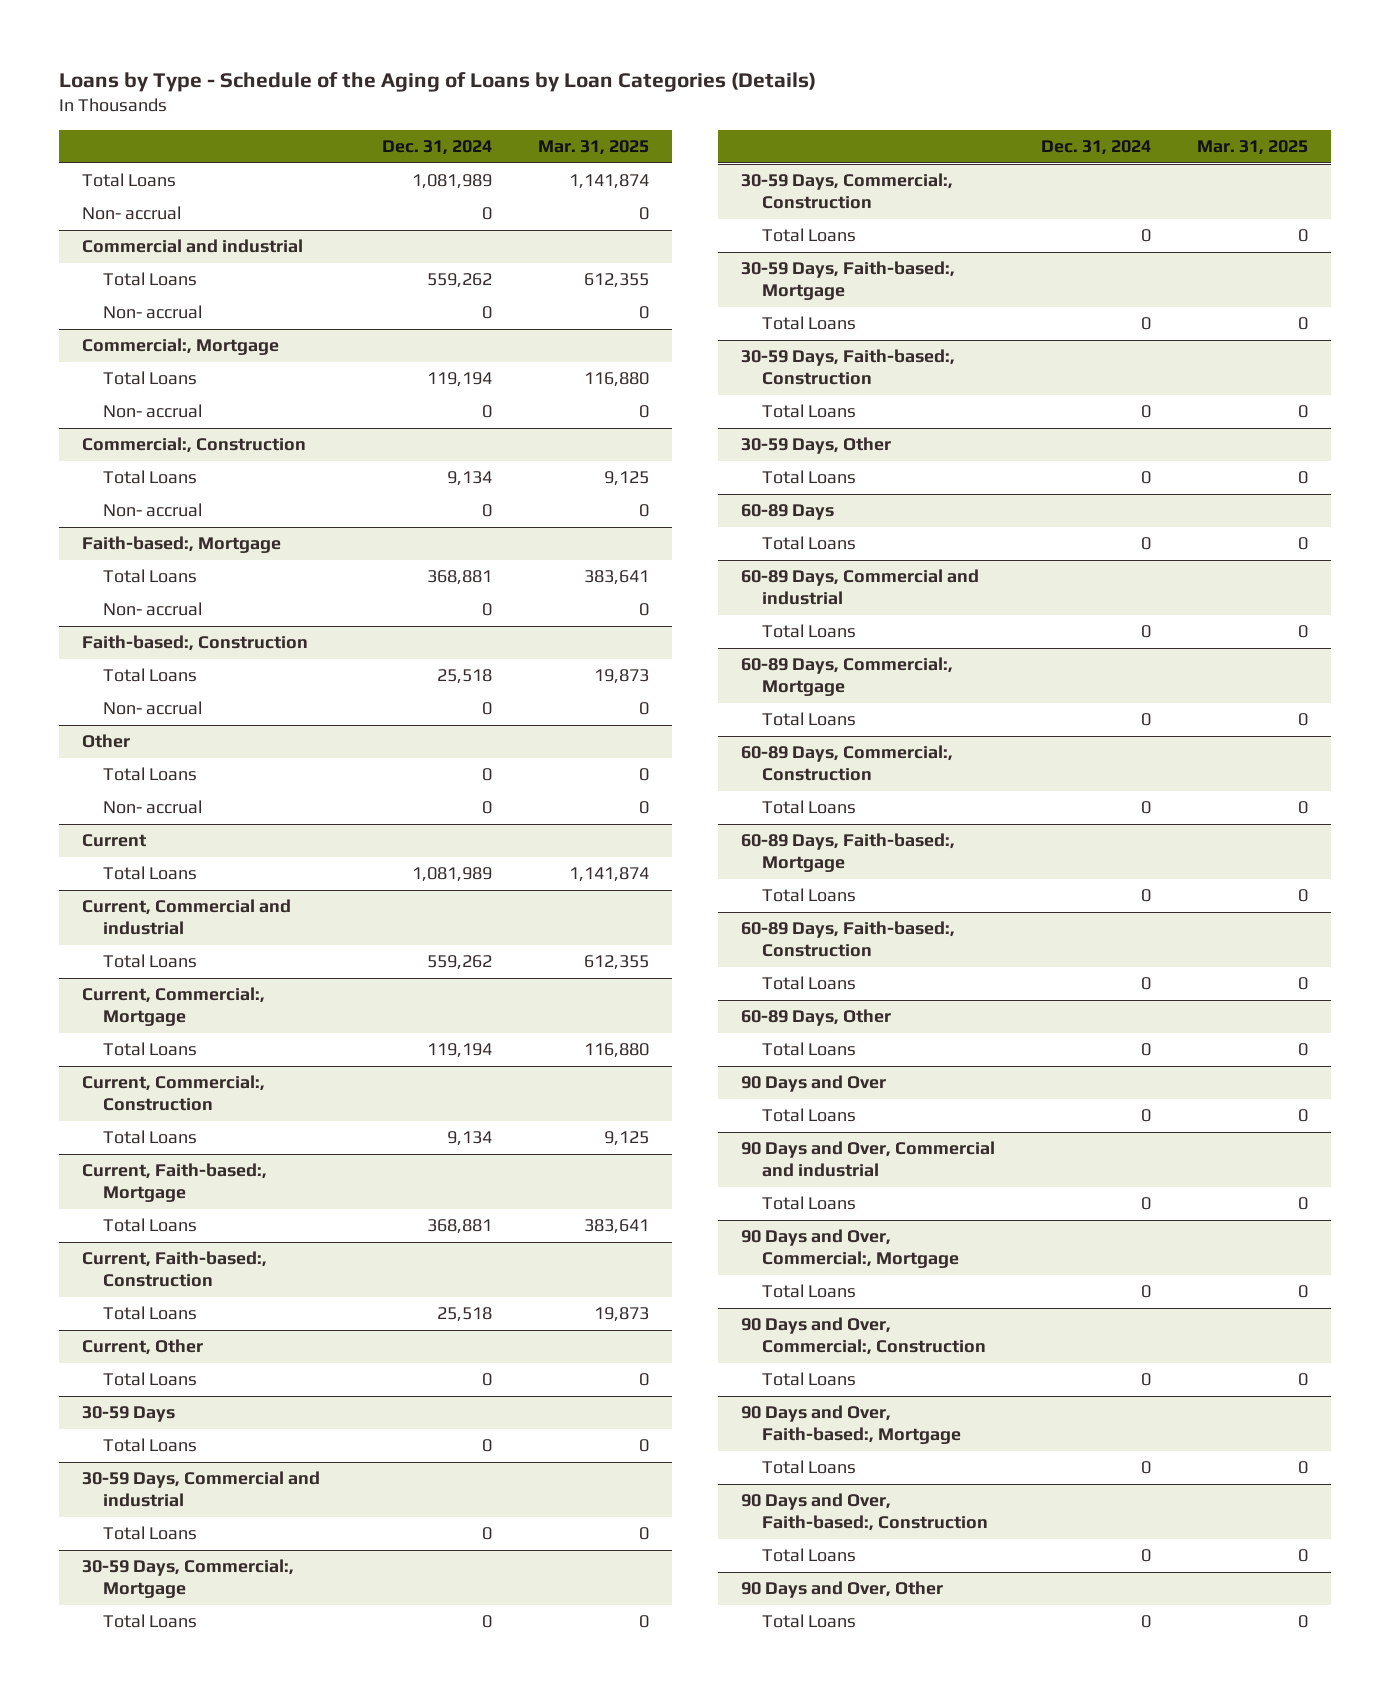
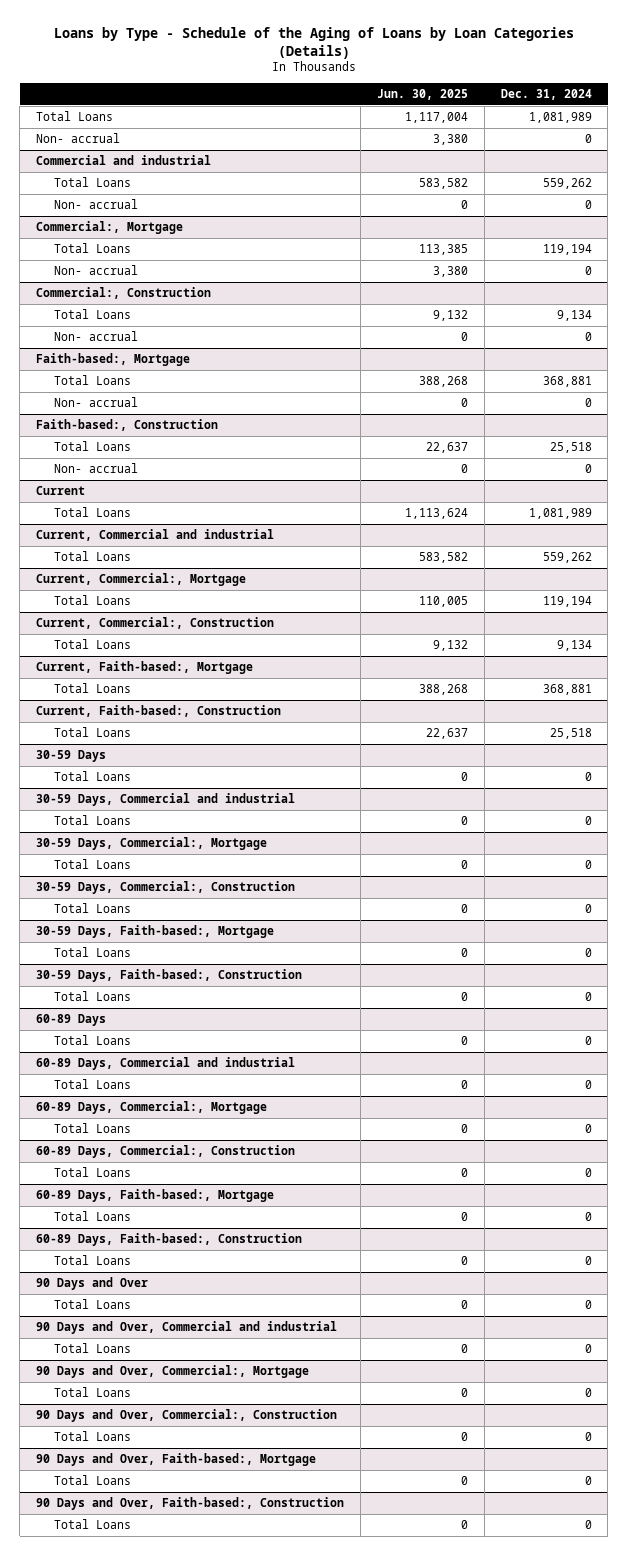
[538,140,650,156] Mar. 31, 2025 -> none
none -> [376,88,468,100] Jun. 30, 2025
[81,734,130,749] Other -> none
[103,767,198,782] Total Loans -> none
[103,800,203,815] Non- accrual -> none
[81,1339,203,1356] Current, Other -> none
[103,1372,198,1387] Total Loans -> none
[740,437,891,455] 30-59 Days, Other -> none
[761,470,856,485] Total Loans -> none
[740,1009,891,1027] 60-89 Days, Other -> none
[761,1042,856,1057] Total Loans -> none
[740,1581,943,1599] 90 Days and Over, Other -> none
[761,1614,856,1629] Total Loans -> none

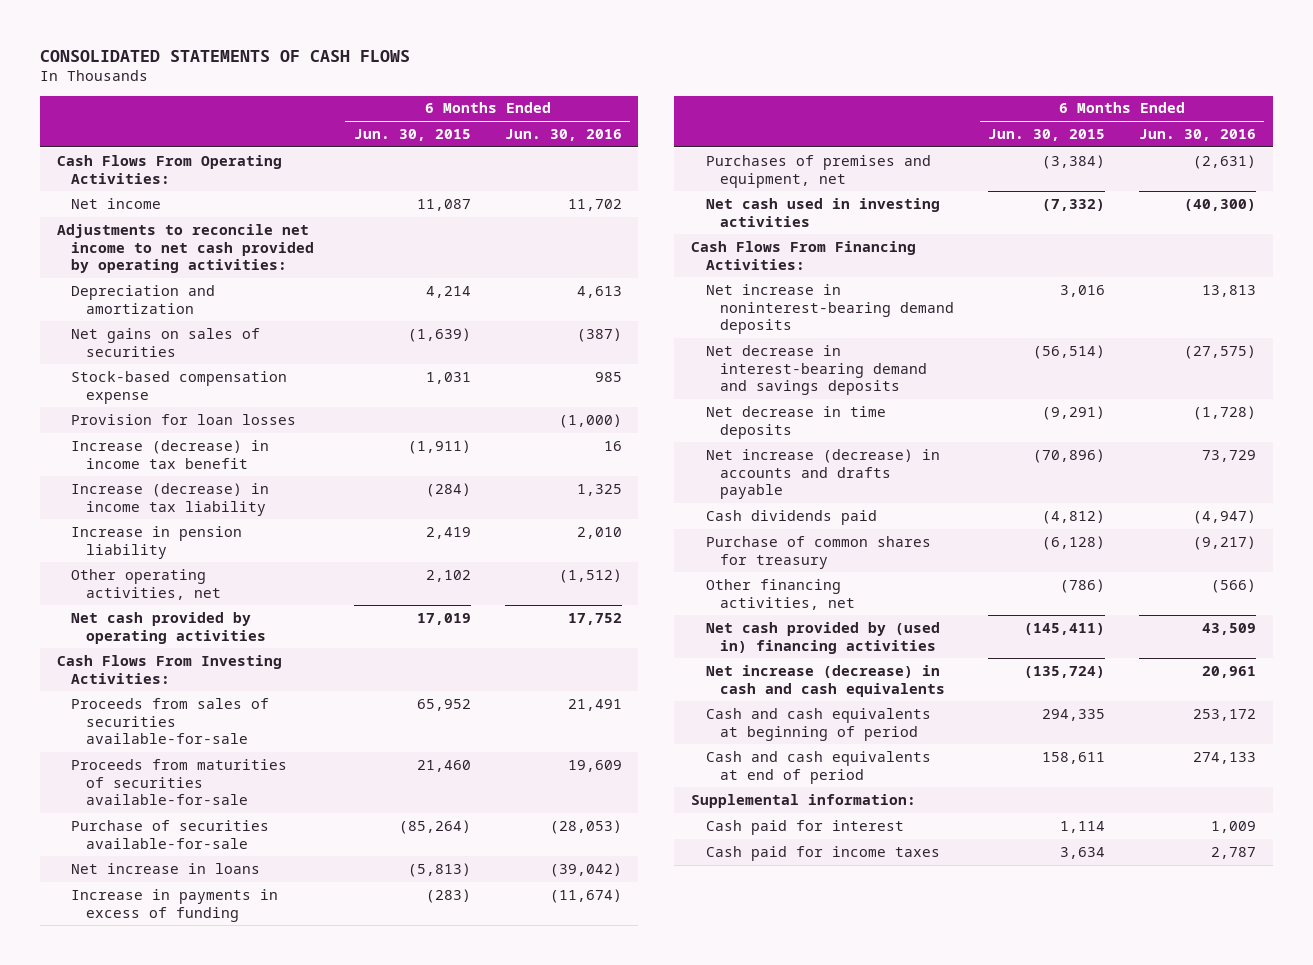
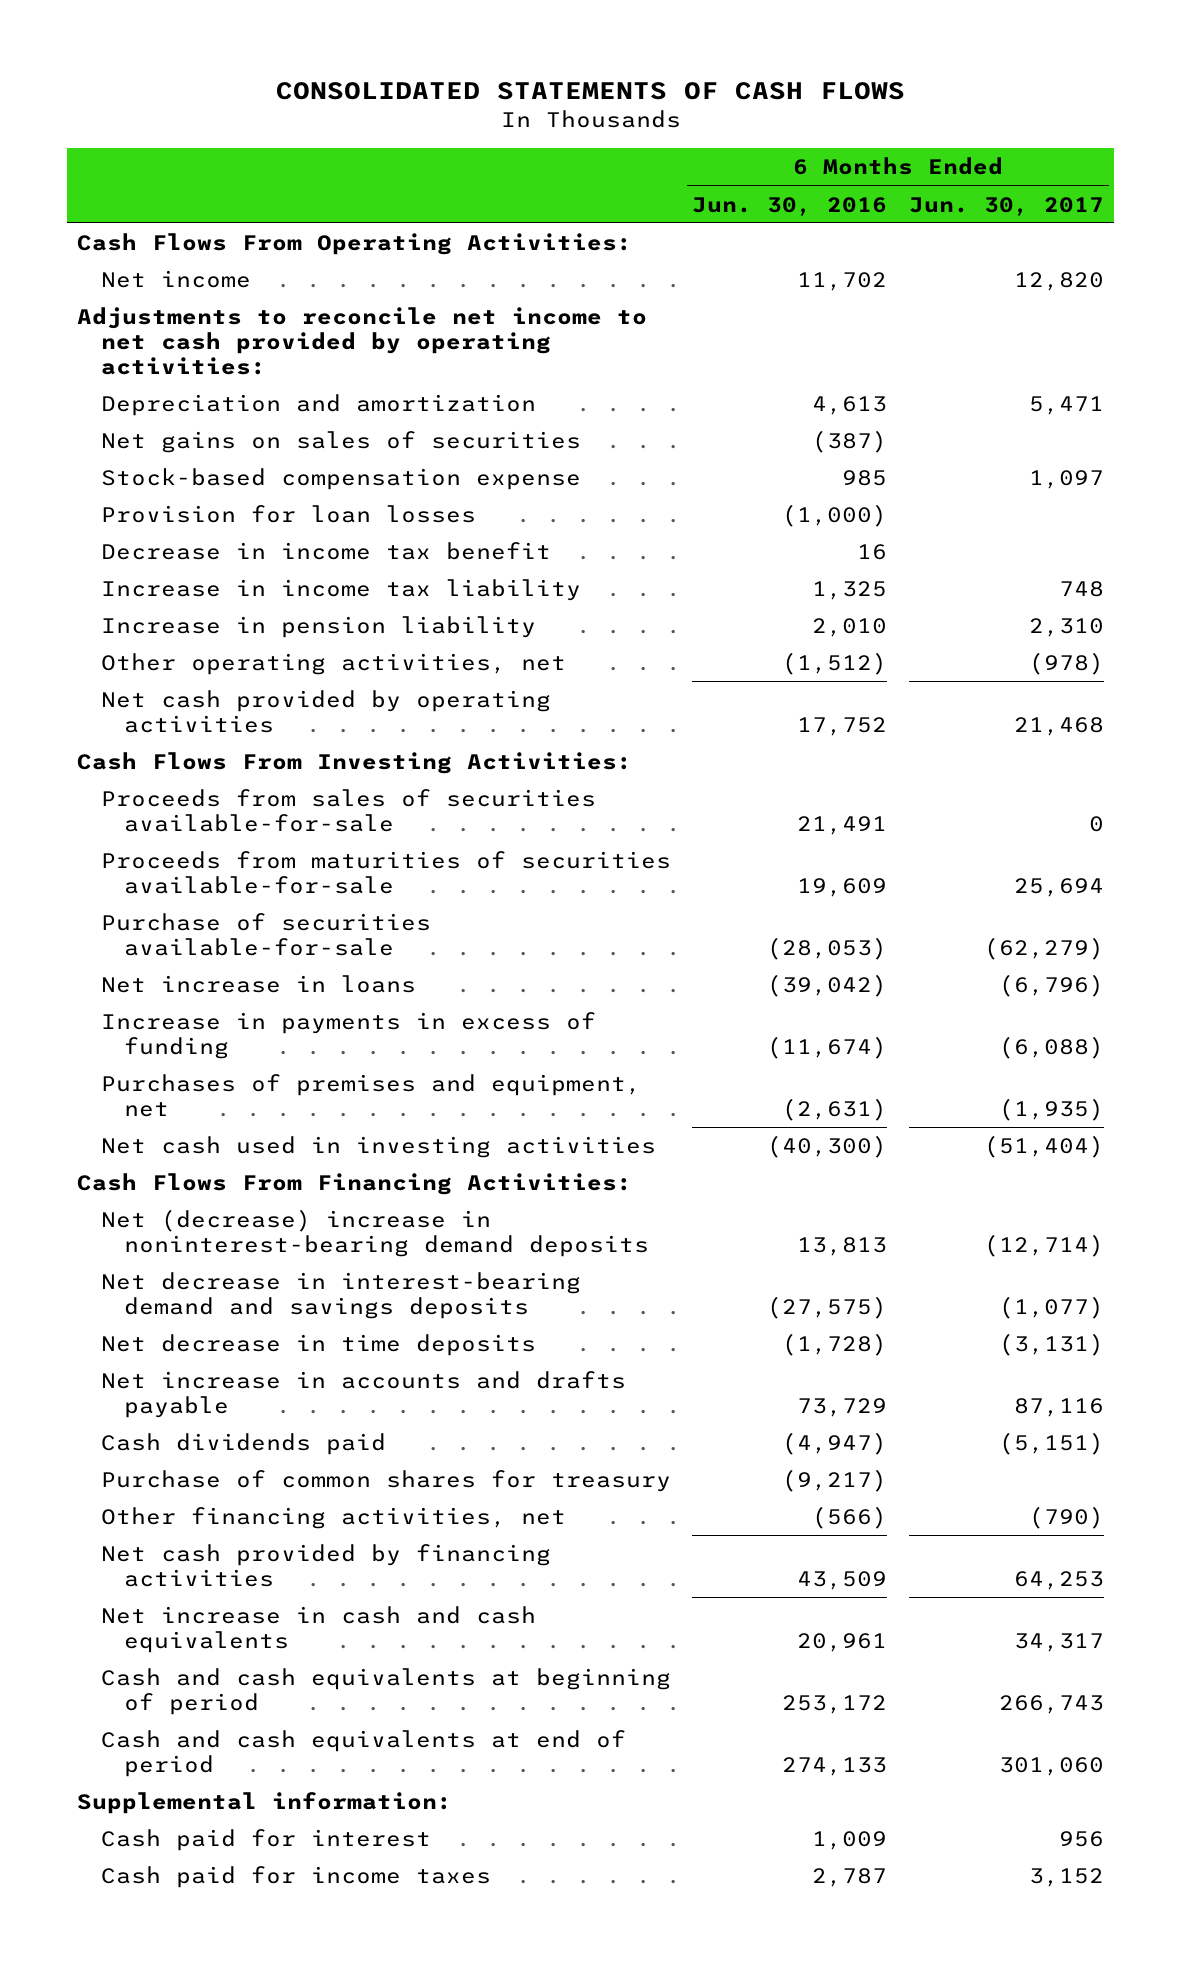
[353,128,471,141] Jun. 30, 2015 -> none
none -> [908,196,1104,216] Jun. 30, 2017
[71,439,270,469] Increase (decrease) in income tax benefit -> [100,541,551,560] Decrease in income tax benefit
[71,482,270,516] Increase (decrease) in income tax liability -> [100,578,581,601] Increase in income tax liability
[705,283,955,335] Net increase in noninterest-bearing demand deposits -> [100,1208,649,1257] Net (decrease) increase in noninterest-bearing demand deposits
[705,448,940,500] Net increase (decrease) in accounts and drafts payable -> [100,1370,626,1418] Net increase in accounts and drafts payable
[705,621,940,654] Net cash provided by (used in) financing activities -> [100,1543,551,1587] Net cash provided by financing activities
[705,664,946,697] Net increase (decrease) in cash and cash equivalents -> [100,1605,536,1653] Net increase in cash and cash equivalents

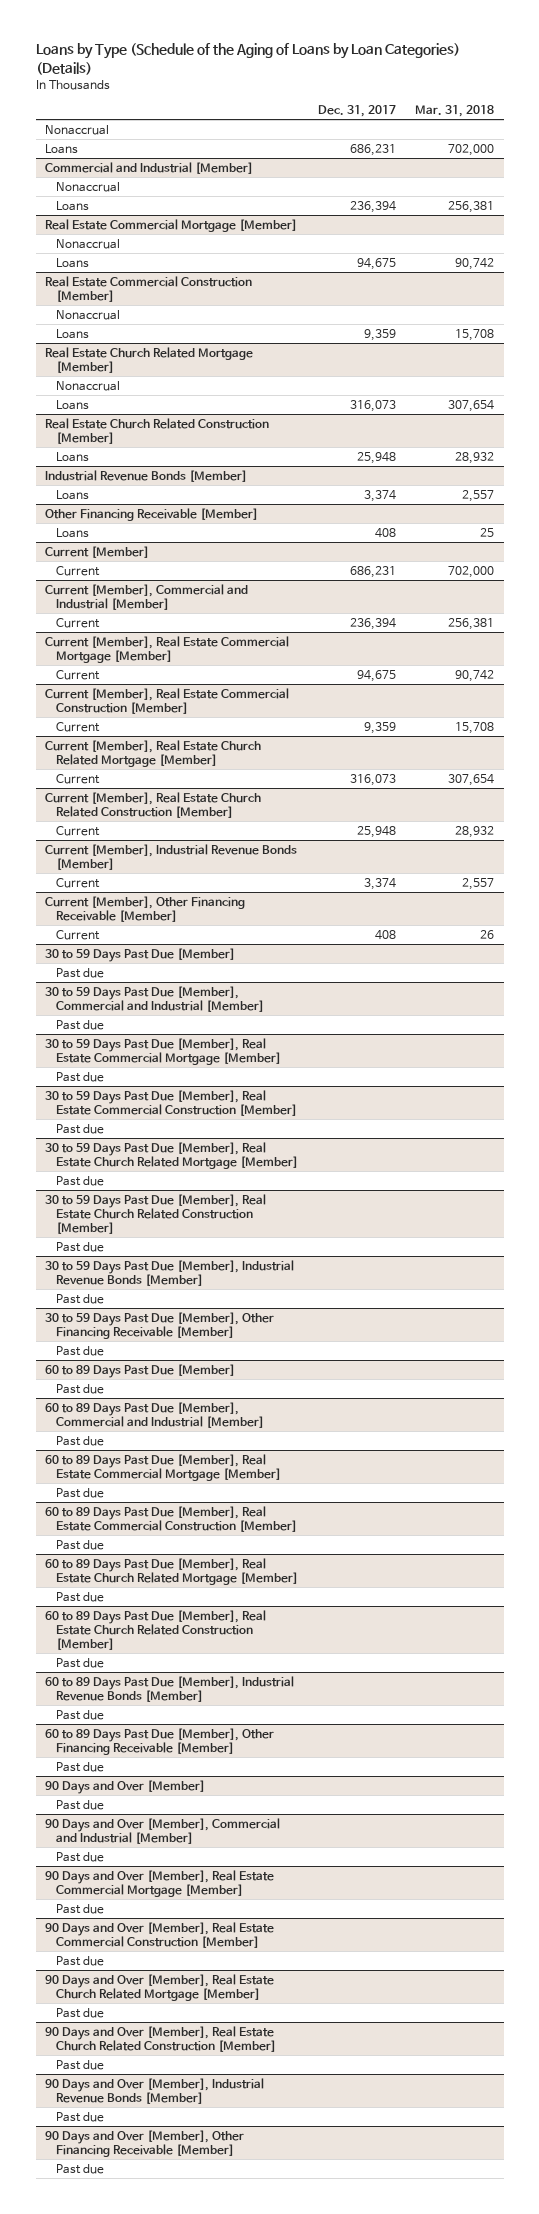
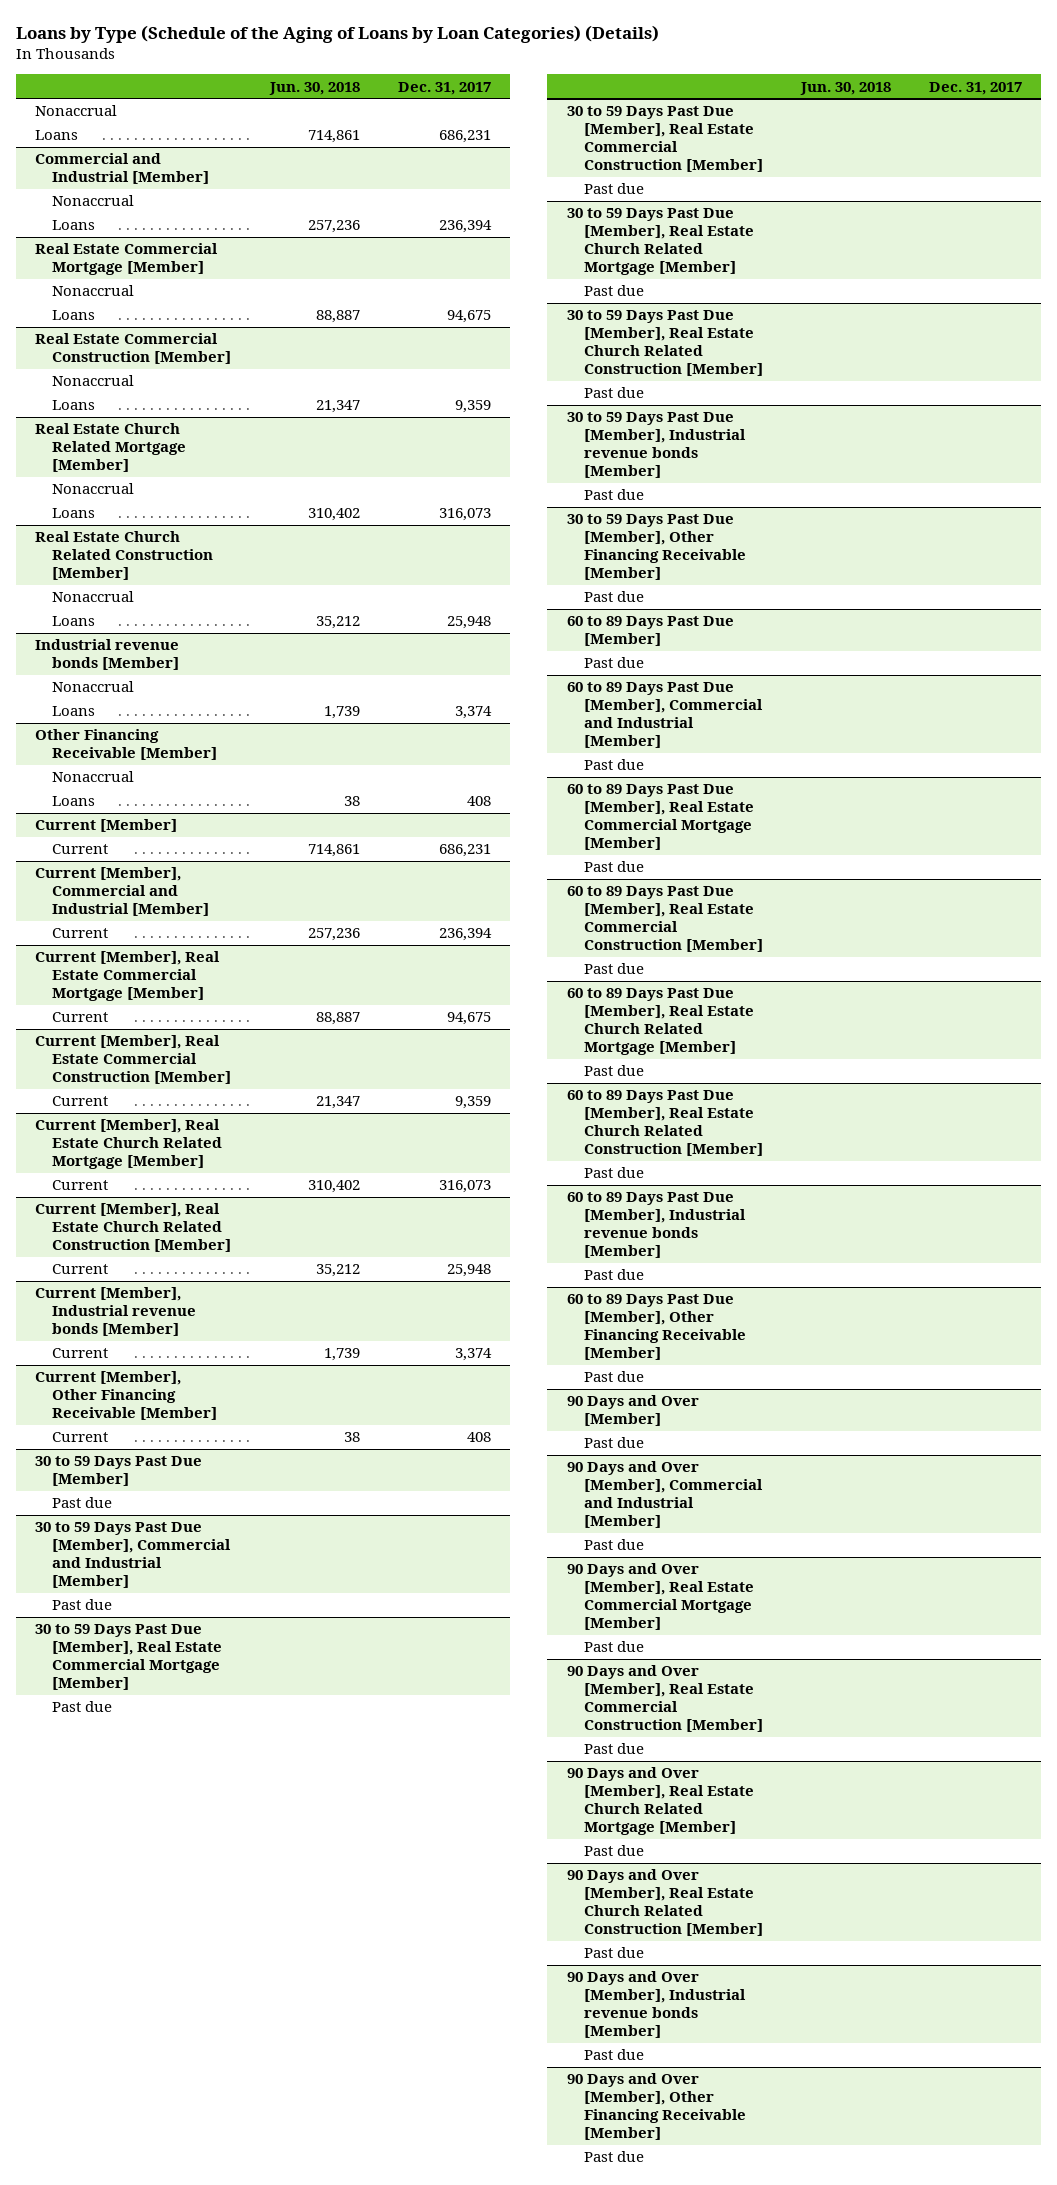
[415,105,495,118] Mar. 31, 2018 -> none
none -> [268,81,360,95] Jun. 30, 2018
none -> [52,591,135,603] Nonaccrual
[45,469,248,482] Industrial Revenue Bonds [Member] -> [35,639,180,671] Industrial revenue bonds [Member]
none -> [52,681,135,693] Nonaccrual
none -> [52,771,135,783] Nonaccrual
[45,843,298,870] Current [Member], Industrial Revenue Bonds [Member] -> [35,1287,197,1337] Current [Member], Industrial revenue bonds [Member]
[45,1259,295,1286] 30 to 59 Days Past Due [Member], Industrial Revenue Bonds [Member] -> [566,412,746,479] 30 to 59 Days Past Due [Member], Industrial revenue bonds [Member]
[45,1675,295,1702] 60 to 89 Days Past Due [Member], Industrial Revenue Bonds [Member] -> [566,1192,746,1259] 60 to 89 Days Past Due [Member], Industrial revenue bonds [Member]
[45,2077,265,2104] 90 Days and Over [Member], Industrial Revenue Bonds [Member] -> [566,1971,746,2039] 90 Days and Over [Member], Industrial revenue bonds [Member]

